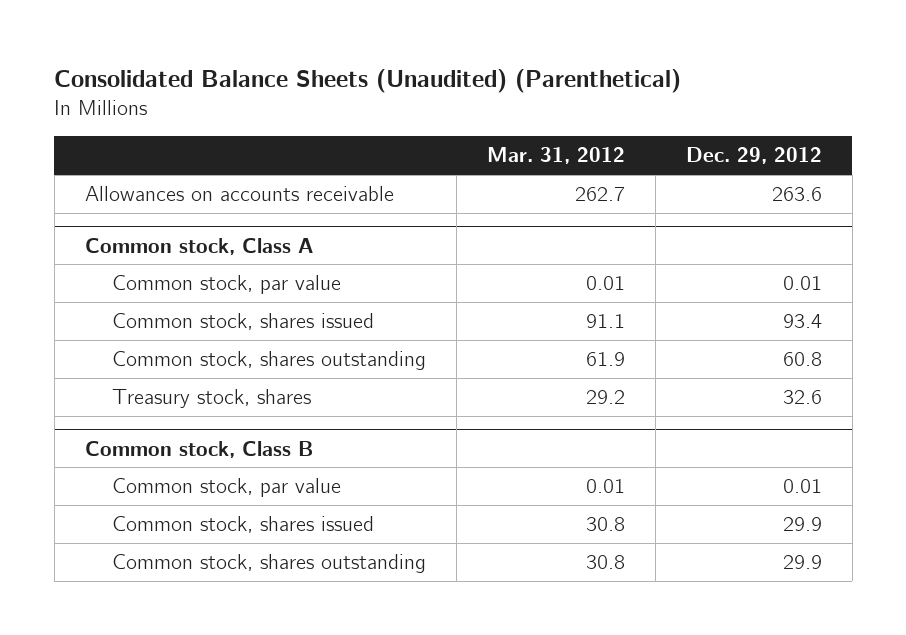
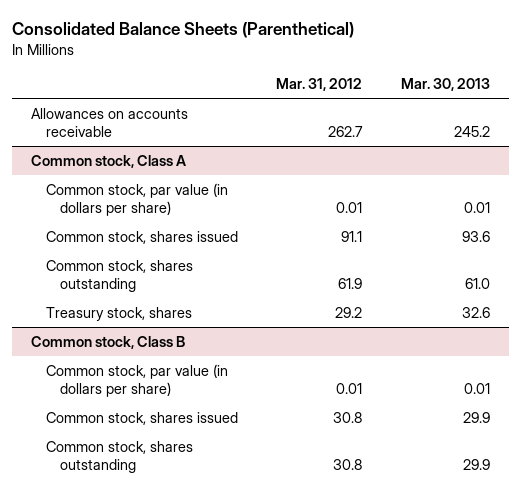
[54,68,682,93] Consolidated Balance Sheets (Unaudited) (Parenthetical) -> [12,22,355,39] Consolidated Balance Sheets (Parenthetical)
[685,147,822,165] Dec. 29, 2012 -> none
none -> [400,78,490,92] Mar. 30, 2013
[111,275,341,295] Common stock, par value -> [45,182,228,217] Common stock, par value (in dollars per share)
[111,478,341,498] Common stock, par value -> [45,363,228,398] Common stock, par value (in dollars per share)

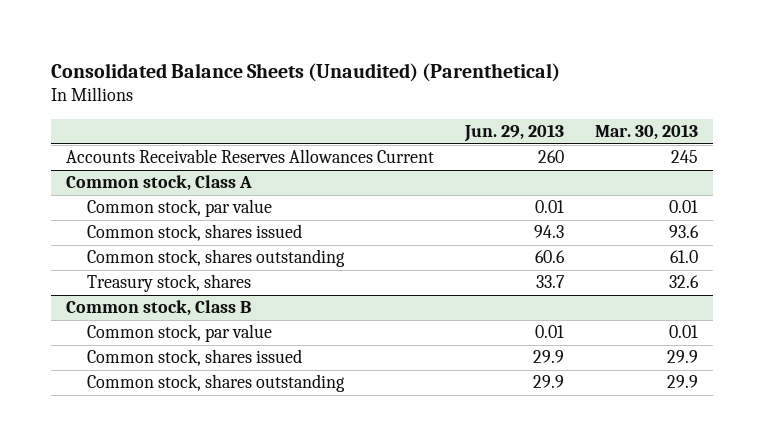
[12,22,355,39] Consolidated Balance Sheets (Parenthetical) -> [50,62,560,82] Consolidated Balance Sheets (Unaudited) (Parenthetical)
[276,78,363,92] Mar. 31, 2012 -> none
none -> [463,124,564,143] Jun. 29, 2013
[31,107,189,138] Allowances on accounts receivable -> [66,149,435,164] Accounts Receivable Reserves Allowances Current
[453,126,490,138] 245.2 -> [670,150,698,164] 245
[45,182,228,217] Common stock, par value (in dollars per share) -> [87,199,273,218] Common stock, par value
[45,363,228,398] Common stock, par value (in dollars per share) -> [87,324,273,343] Common stock, par value

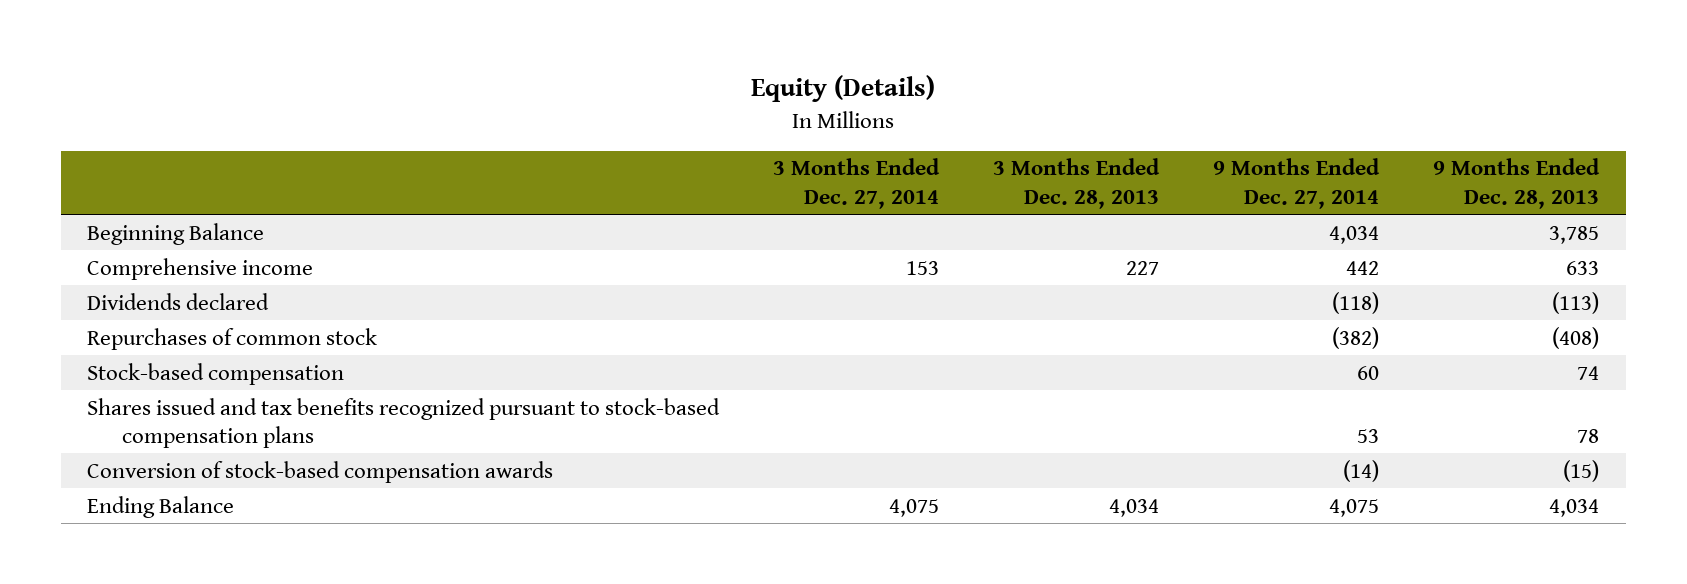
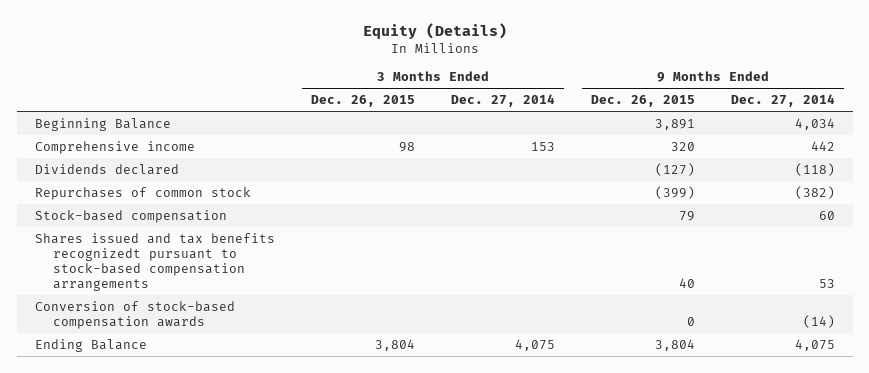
[993,158,1161,210] 3 Months Ended Dec. 28, 2013 -> none
[1433,158,1601,210] 9 Months Ended Dec. 28, 2013 -> none
none -> [310,94,415,107] Dec. 26, 2015
none -> [590,94,695,107] Dec. 26, 2015
[87,397,721,449] Shares issued and tax benefits recognized pursuant to stock-based compensation plans -> [34,232,275,292] Shares issued and tax benefits recognizedt pursuant to stock-based compensation arrangements

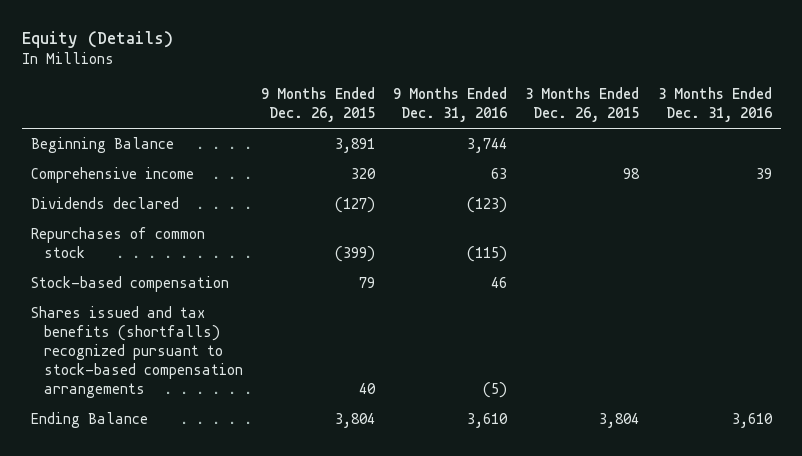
[450,93,555,107] Dec. 27, 2014 -> none
[730,93,835,107] Dec. 27, 2014 -> none
none -> [393,87,508,123] 9 Months Ended Dec. 31, 2016
none -> [657,87,772,123] 3 Months Ended Dec. 31, 2016
[34,300,235,329] Conversion of stock-based compensation awards -> none
[34,232,275,292] Shares issued and tax benefits recognizedt pursuant to stock-based compensation arrangements -> [30,306,244,398] Shares issued and tax benefits (shortfalls) recognized pursuant to stock-based compensation arrangements

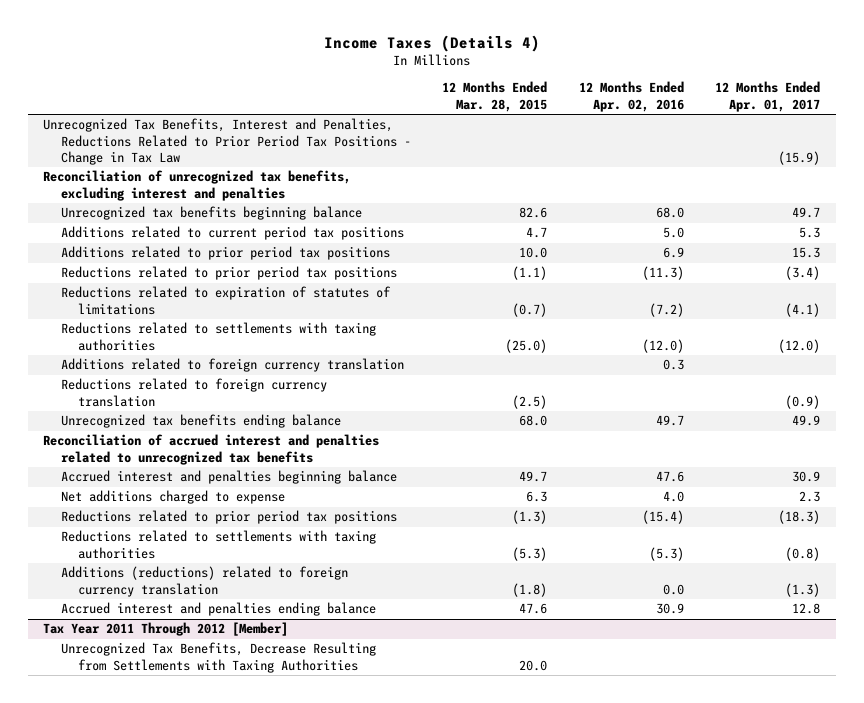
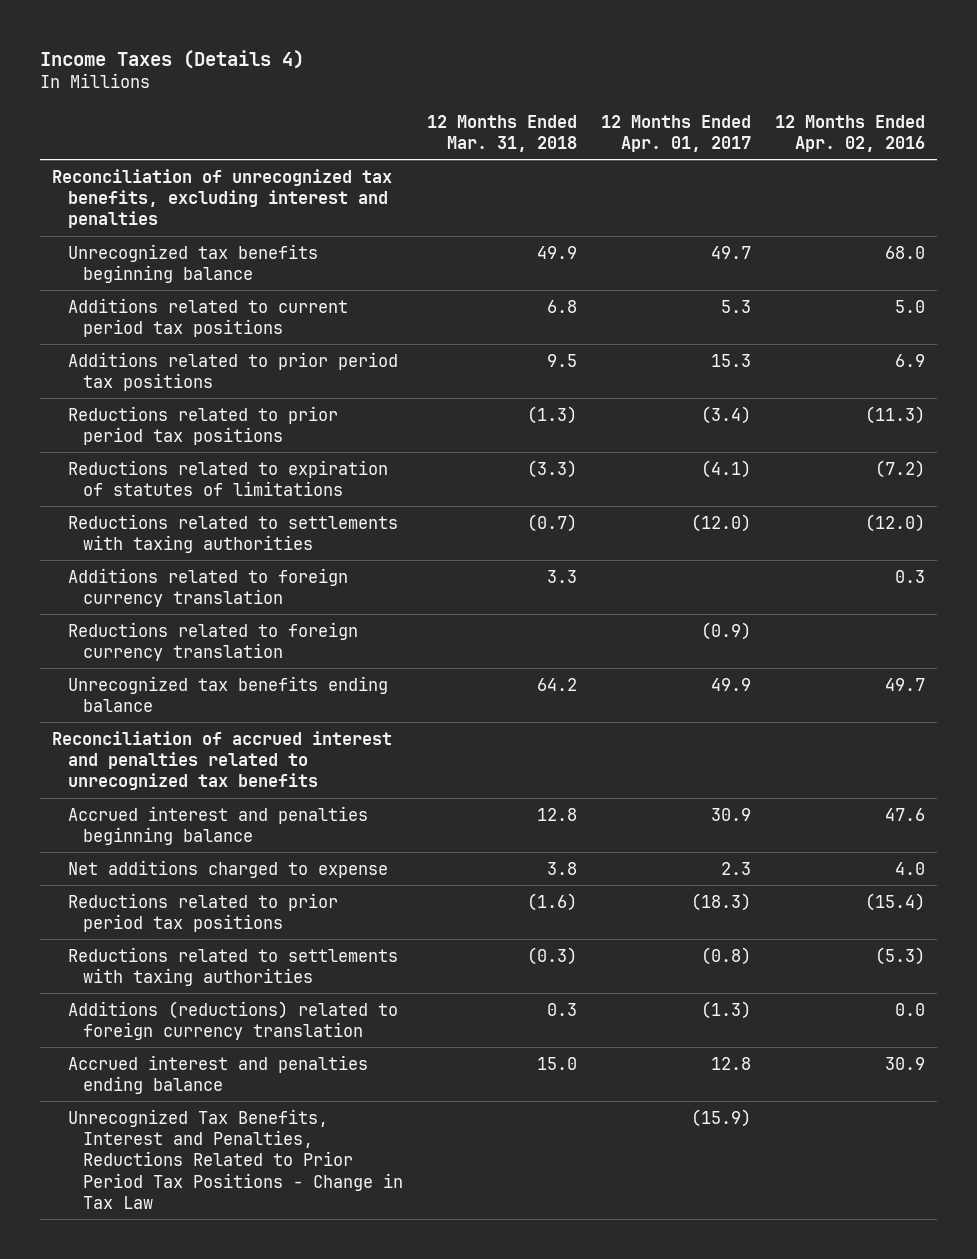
[442,81,548,112] 12 Months Ended Mar. 28, 2015 -> none
none -> [427,114,578,152] 12 Months Ended Mar. 31, 2018
[43,622,289,637] Tax Year 2011 Through 2012 [Member] -> none
[60,642,376,673] Unrecognized Tax Benefits, Decrease Resulting from Settlements with Taxing Authorities -> none
[43,118,411,166] Unrecognized Tax Benefits, Interest and Penalties, Reductions Related to Prior Period Tax Positions - Change in Tax Law -> [67,1108,404,1209] Unrecognized Tax Benefits, Interest and Penalties, Reductions Related to Prior Period Tax Positions - Change in Tax Law

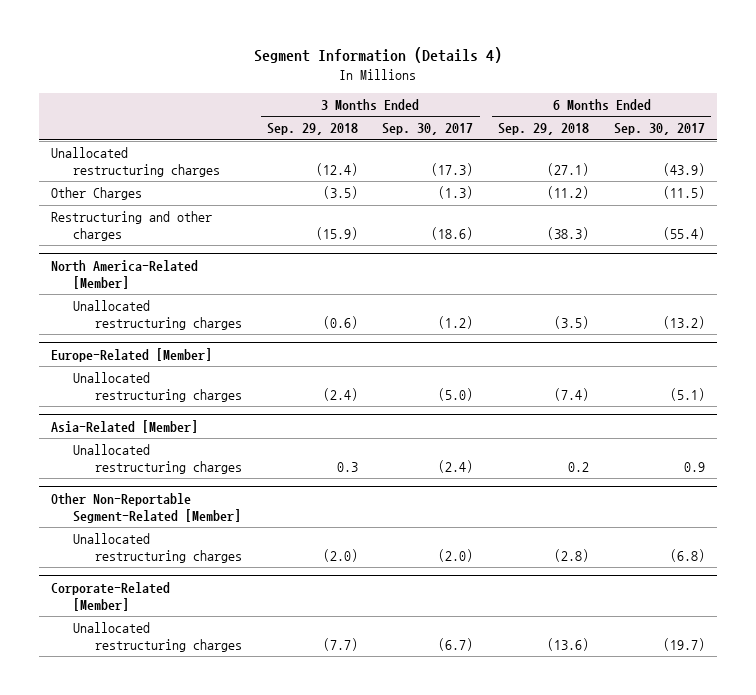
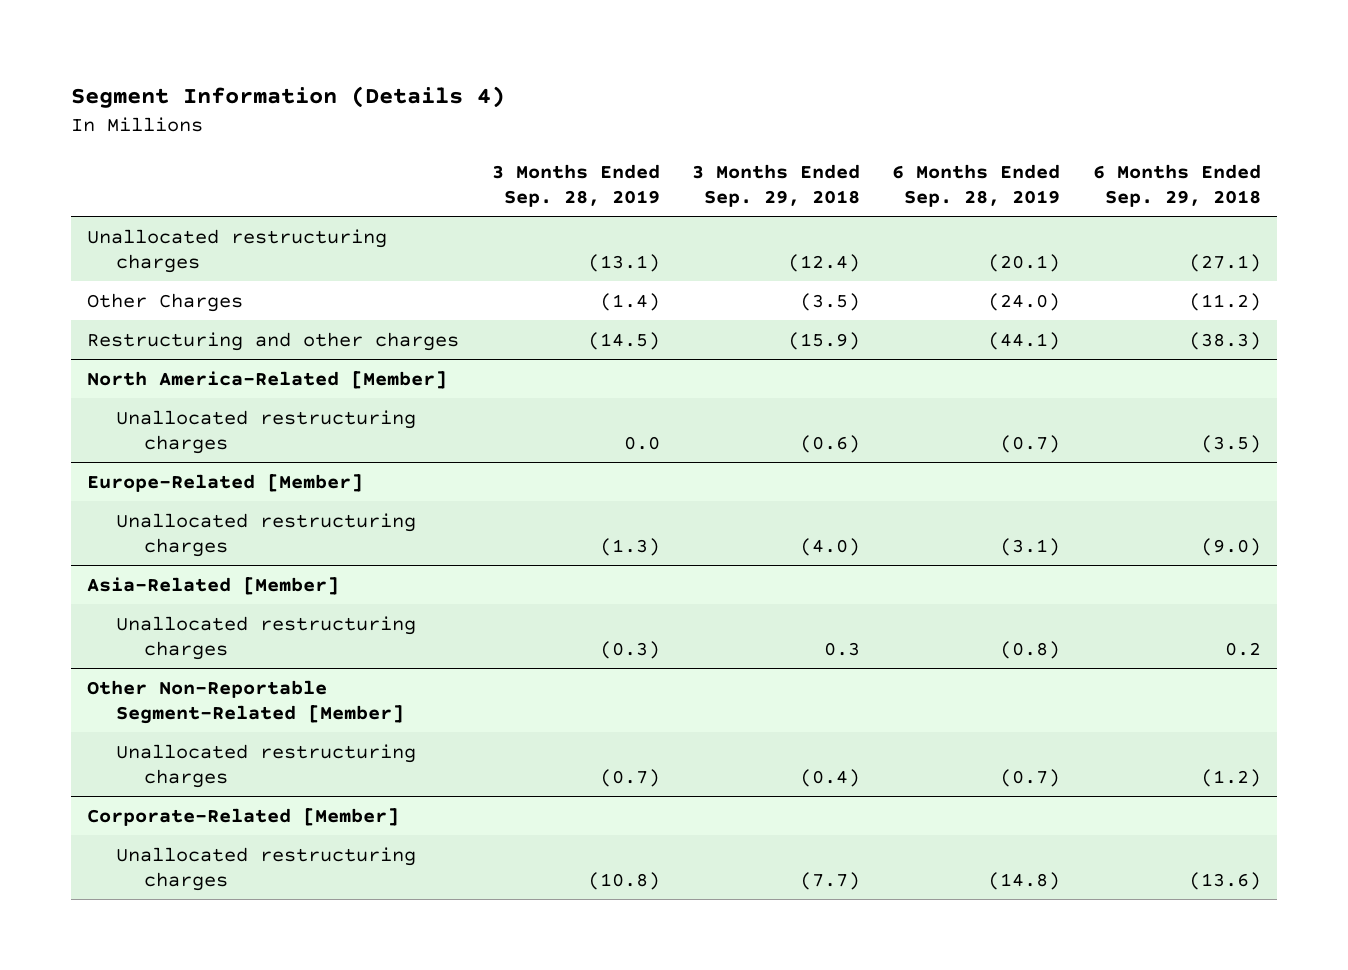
[382,123,474,136] Sep. 30, 2017 -> none
[613,123,705,136] Sep. 30, 2017 -> none
none -> [491,163,660,207] 3 Months Ended Sep. 28, 2019
none -> [892,163,1061,207] 6 Months Ended Sep. 28, 2019
[322,388,358,402] (2.4) -> [800,537,861,556] (4.0)
[554,388,590,402] (7.4) -> [1200,537,1261,556] (9.0)
[322,549,358,563] (2.0) -> [800,768,861,787] (0.4)
[554,549,590,563] (2.8) -> [1200,768,1261,787] (1.2)

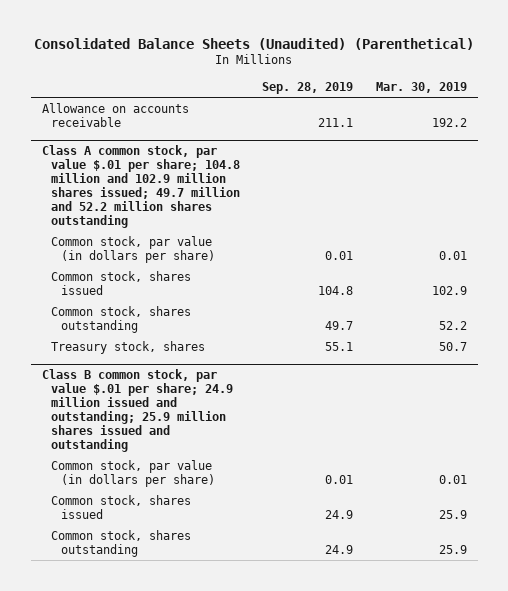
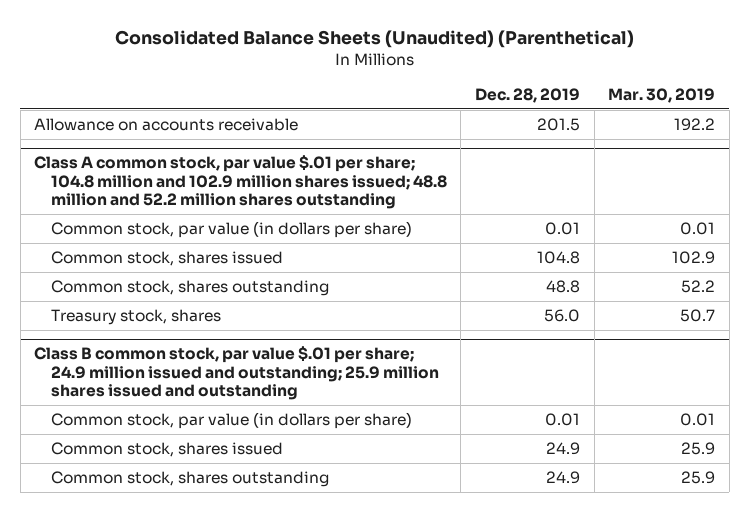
[262,81,354,94] Sep. 28, 2019 -> none
none -> [474,88,580,104] Dec. 28, 2019
[41,144,241,228] Class A common stock, par value $.01 per share; 104.8 million and 102.9 million shares issued; 49.7 million and 52.2 million shares outstanding -> [34,155,447,210] Class A common stock, par value $.01 per share; 104.8 million and 102.9 million shares issued; 48.8 million and 52.2 million shares outstanding

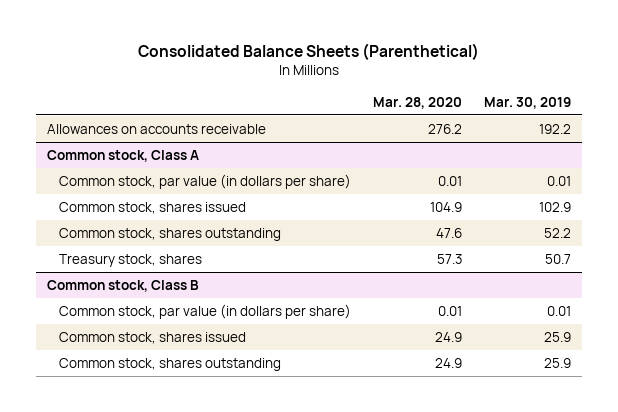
[114,30,634,49] Consolidated Balance Sheets (Unaudited) (Parenthetical) -> [137,43,479,61] Consolidated Balance Sheets (Parenthetical)
[474,88,580,104] Dec. 28, 2019 -> none
none -> [372,96,462,109] Mar. 28, 2020
[34,118,299,132] Allowance on accounts receivable -> [47,123,267,134] Allowances on accounts receivable
[34,155,447,210] Class A common stock, par value $.01 per share; 104.8 million and 102.9 million shares issued; 48.8 million and 52.2 million shares outstanding -> [47,149,200,162] Common stock, Class A
[34,346,439,401] Class B common stock, par value $.01 per share; 24.9 million issued and outstanding; 25.9 million shares issued and outstanding -> [47,279,200,292] Common stock, Class B

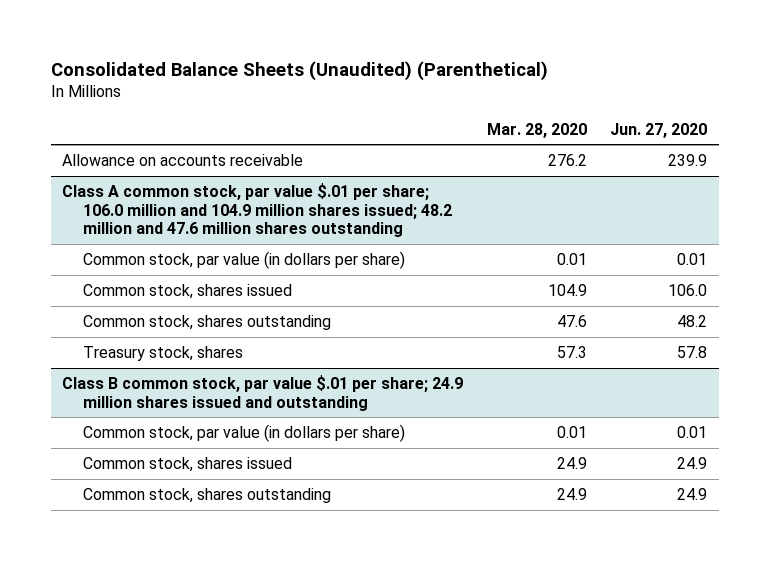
[137,43,479,61] Consolidated Balance Sheets (Parenthetical) -> [50,60,548,81] Consolidated Balance Sheets (Unaudited) (Parenthetical)
[483,96,571,109] Mar. 30, 2019 -> none
none -> [609,122,707,138] Jun. 27, 2020
[47,123,267,134] Allowances on accounts receivable -> [62,154,304,167] Allowance on accounts receivable
[47,149,200,162] Common stock, Class A -> [62,183,453,238] Class A common stock, par value $.01 per share; 106.0 million and 104.9 million shares issued; 48.2 million and 47.6 million shares outstanding
[47,279,200,292] Common stock, Class B -> [62,375,464,411] Class B common stock, par value $.01 per share; 24.9 million shares issued and outstanding

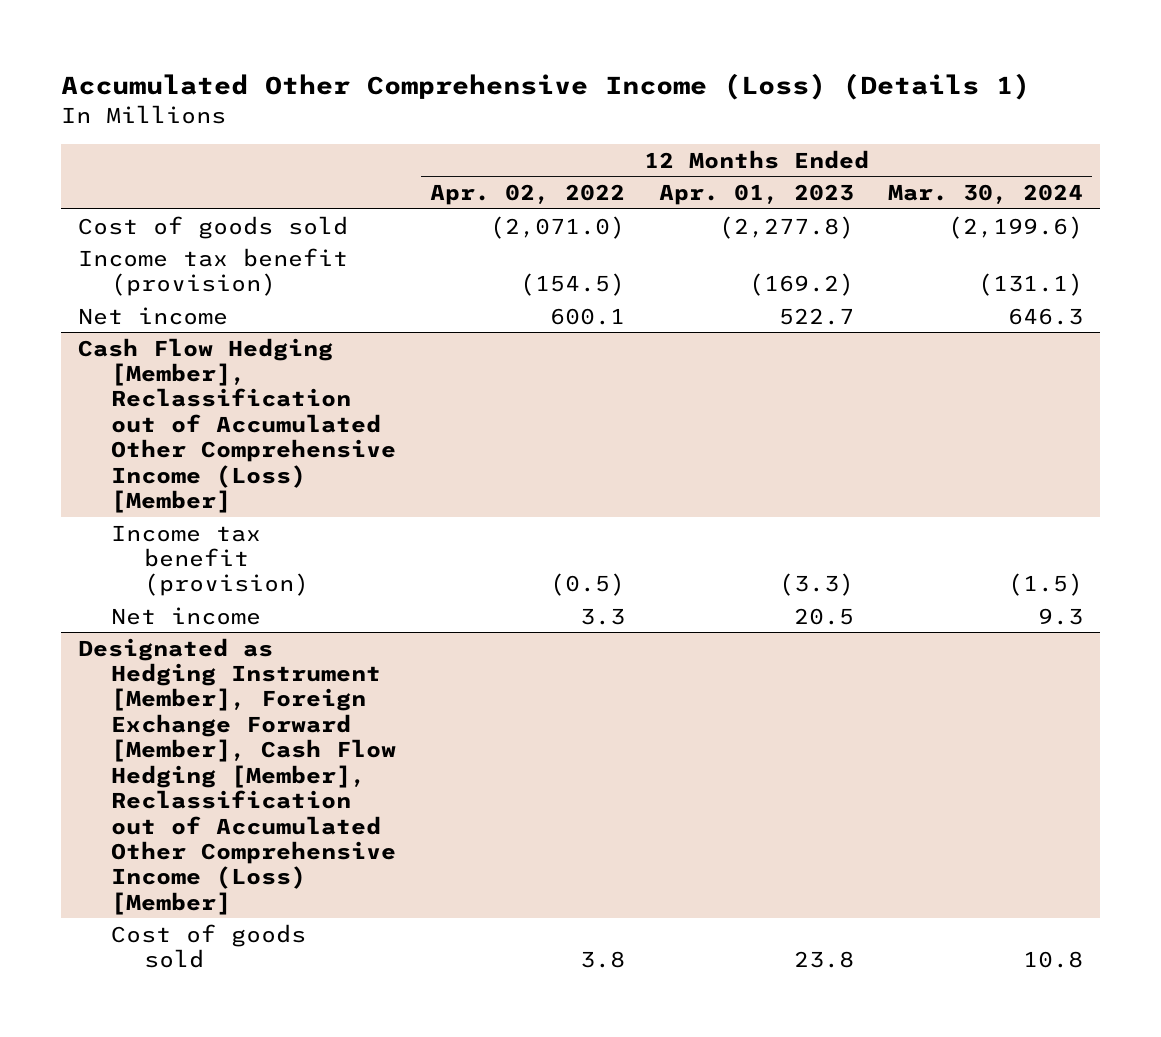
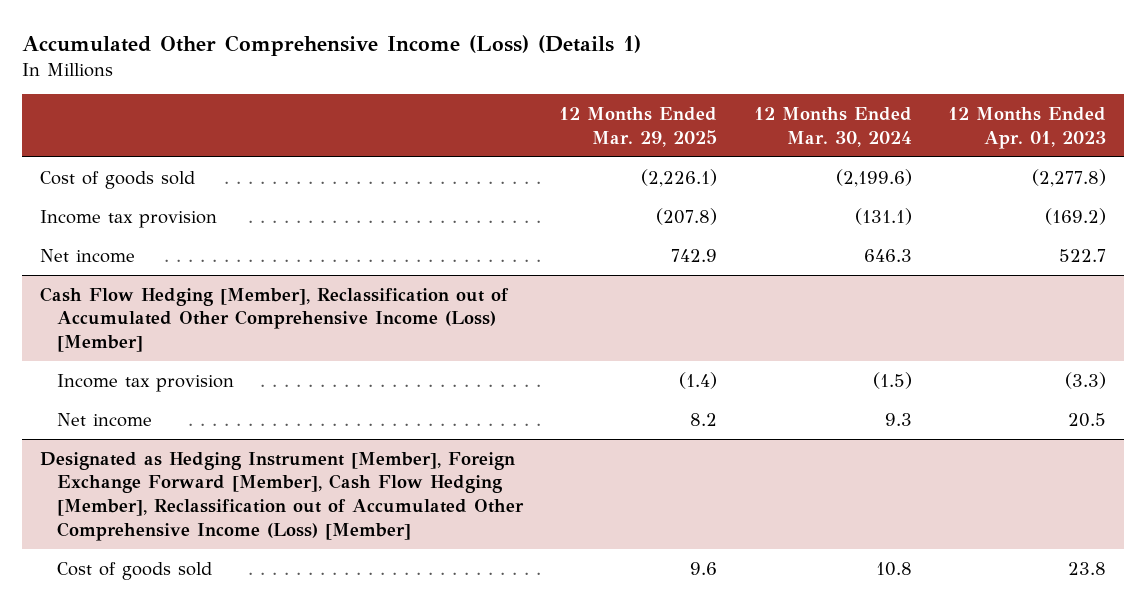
[429,184,625,206] Apr. 02, 2022 -> none
none -> [559,106,718,147] 12 Months Ended Mar. 29, 2025
[77,247,348,297] Income tax benefit (provision) -> [39,209,217,228] Income tax provision
[110,524,309,597] Income tax benefit (provision) -> [57,373,235,392] Income tax provision

